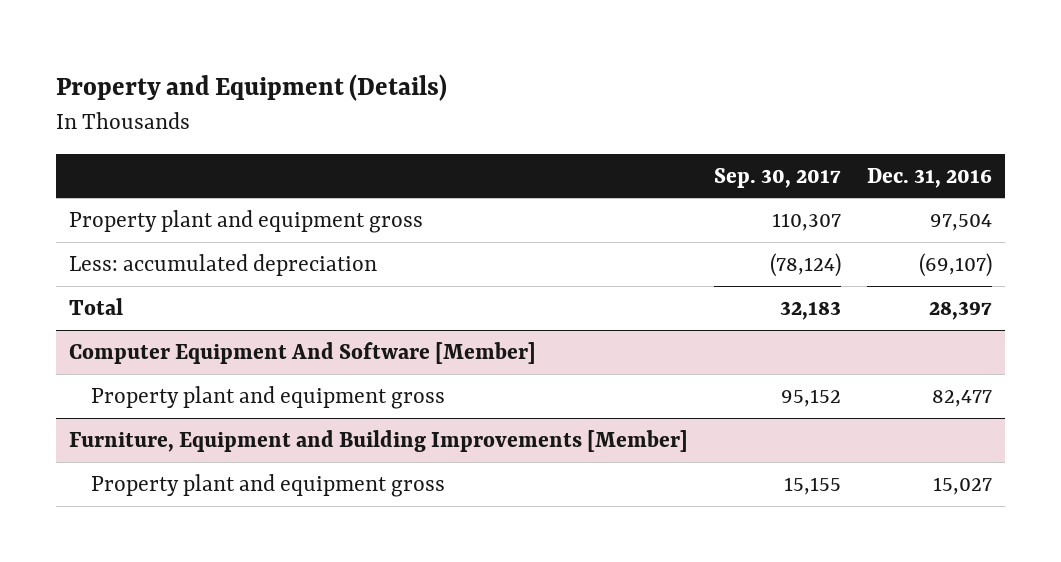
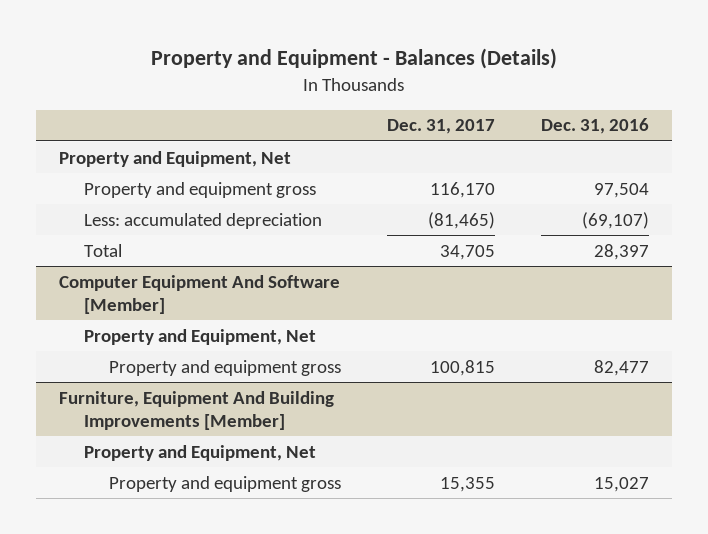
[56,74,448,102] Property and Equipment (Details) -> [150,48,557,70] Property and Equipment - Balances (Details)
[714,167,842,188] Sep. 30, 2017 -> none
none -> [387,119,496,135] Dec. 31, 2017
none -> [58,150,291,167] Property and Equipment, Net
[69,209,424,233] Property plant and equipment gross -> [84,181,317,198] Property and equipment gross
none -> [84,328,317,345] Property and Equipment, Net
[91,385,446,409] Property plant and equipment gross -> [109,359,342,376] Property and equipment gross
[69,429,689,452] Furniture, Equipment and Building Improvements [Member] -> [58,390,334,430] Furniture, Equipment And Building Improvements [Member]
none -> [84,444,317,461] Property and Equipment, Net
[91,473,446,497] Property plant and equipment gross -> [109,475,342,492] Property and equipment gross

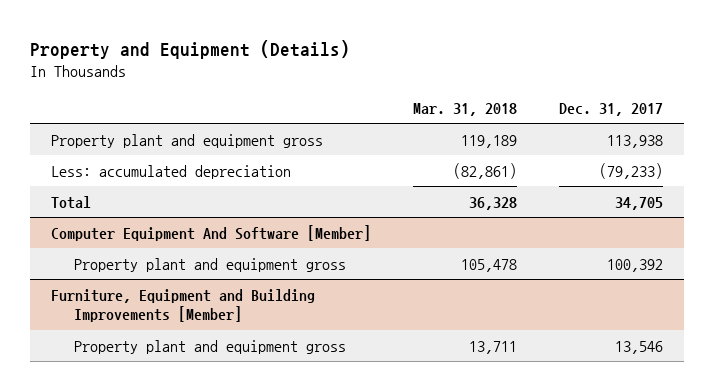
[150,48,557,70] Property and Equipment - Balances (Details) -> [29,39,350,59] Property and Equipment (Details)
[540,118,649,135] Dec. 31, 2016 -> none
none -> [412,102,517,116] Mar. 31, 2018
[58,150,291,167] Property and Equipment, Net -> none
[84,181,317,198] Property and equipment gross -> [50,133,323,148] Property plant and equipment gross
[430,181,496,198] 116,170 -> [607,134,664,148] 113,938
[428,211,496,229] (81,465) -> [599,162,664,179] (79,233)
[84,328,317,345] Property and Equipment, Net -> none
[84,444,317,461] Property and Equipment, Net -> none
[109,359,342,376] Property and equipment gross -> [74,257,347,272] Property plant and equipment gross
[430,359,496,376] 100,815 -> [607,258,664,272] 100,392
[58,390,334,430] Furniture, Equipment And Building Improvements [Member] -> [50,288,315,323] Furniture, Equipment and Building Improvements [Member]
[109,475,342,492] Property and equipment gross -> [74,339,347,354] Property plant and equipment gross
[440,476,496,492] 15,355 -> [615,340,664,354] 13,546

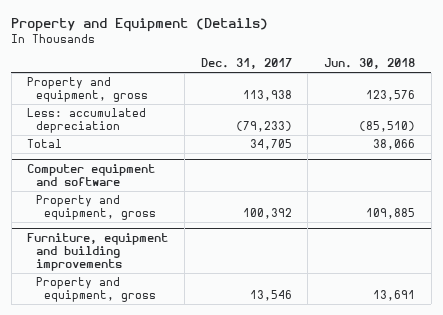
[412,102,517,116] Mar. 31, 2018 -> none
none -> [324,58,416,70] Jun. 30, 2018
[50,133,323,148] Property plant and equipment gross -> [27,77,148,103] Property and equipment, gross
[50,224,371,241] Computer Equipment And Software [Member] -> [27,163,156,186] Computer equipment and software
[74,257,347,272] Property plant and equipment gross -> [35,195,156,221] Property and equipment, gross
[50,288,315,323] Furniture, Equipment and Building Improvements [Member] -> [27,232,169,271] Furniture, equipment and building improvements
[74,339,347,354] Property plant and equipment gross -> [35,277,156,303] Property and equipment, gross

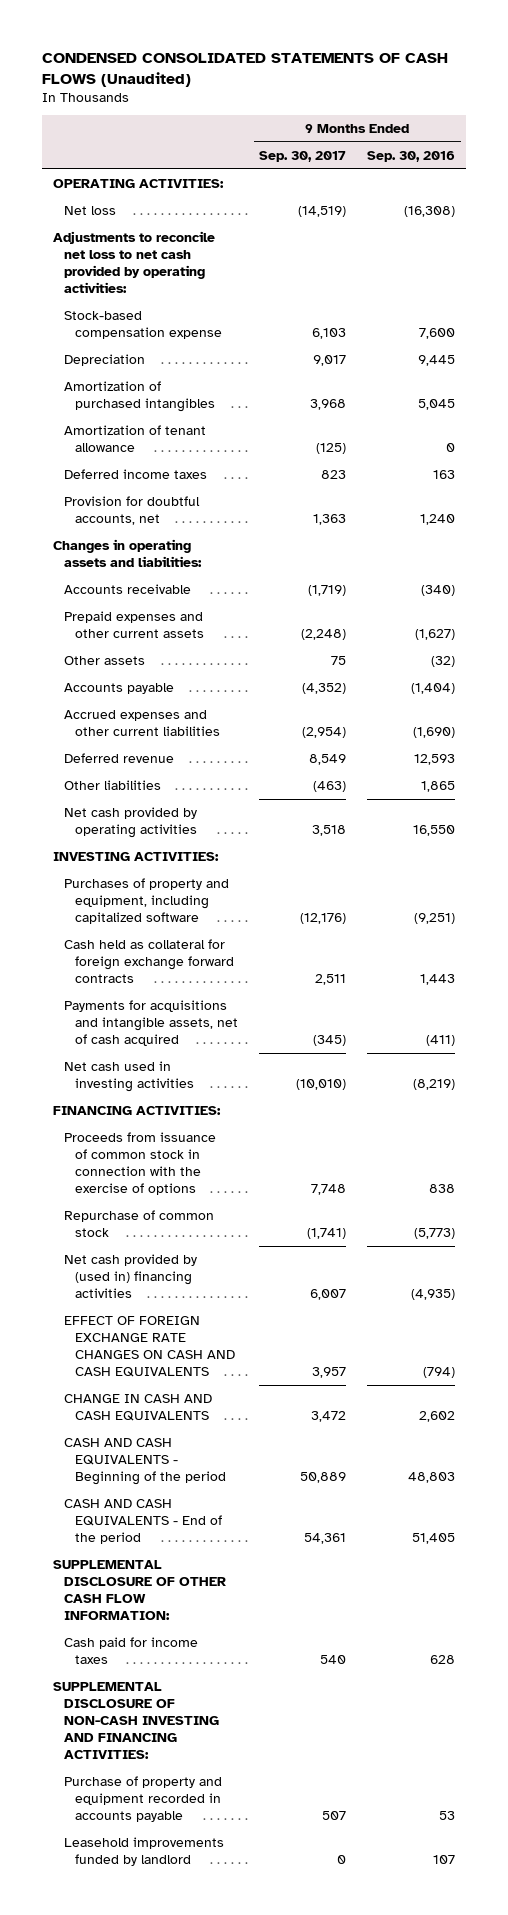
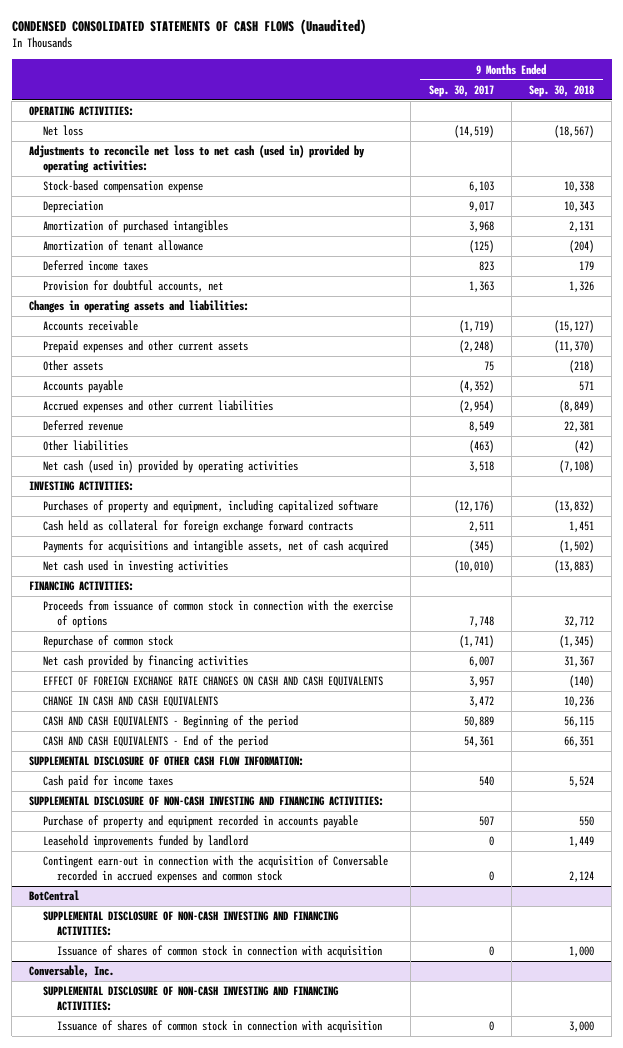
[367,150,456,162] Sep. 30, 2016 -> none
none -> [528,85,594,98] Sep. 30, 2018
[52,230,215,293] Adjustments to reconcile net loss to net cash provided by operating activities: -> [29,145,366,174] Adjustments to reconcile net loss to net cash (used in) provided by operating activities:
[63,806,197,838] Net cash provided by operating activities -> [43,460,299,474] Net cash (used in) provided by operating activities
[63,1253,197,1298] Net cash provided by (used in) financing activities -> [43,655,249,669] Net cash provided by financing activities
none -> [43,855,389,884] Contingent earn-out in connection with the acquisition of Conversable recorded in accrued expenses and common stock
none -> [29,890,80,902] BotCentral
none -> [43,911,340,937] SUPPLEMENTAL DISCLOSURE OF NON-CASH INVESTING AND FINANCING ACTIVITIES:
none -> [57,945,383,959] Issuance of shares of common stock in connection with acquisition
none -> [29,965,115,979] Conversable, Inc.
none -> [43,986,340,1012] SUPPLEMENTAL DISCLOSURE OF NON-CASH INVESTING AND FINANCING ACTIVITIES:
none -> [57,1020,383,1034] Issuance of shares of common stock in connection with acquisition

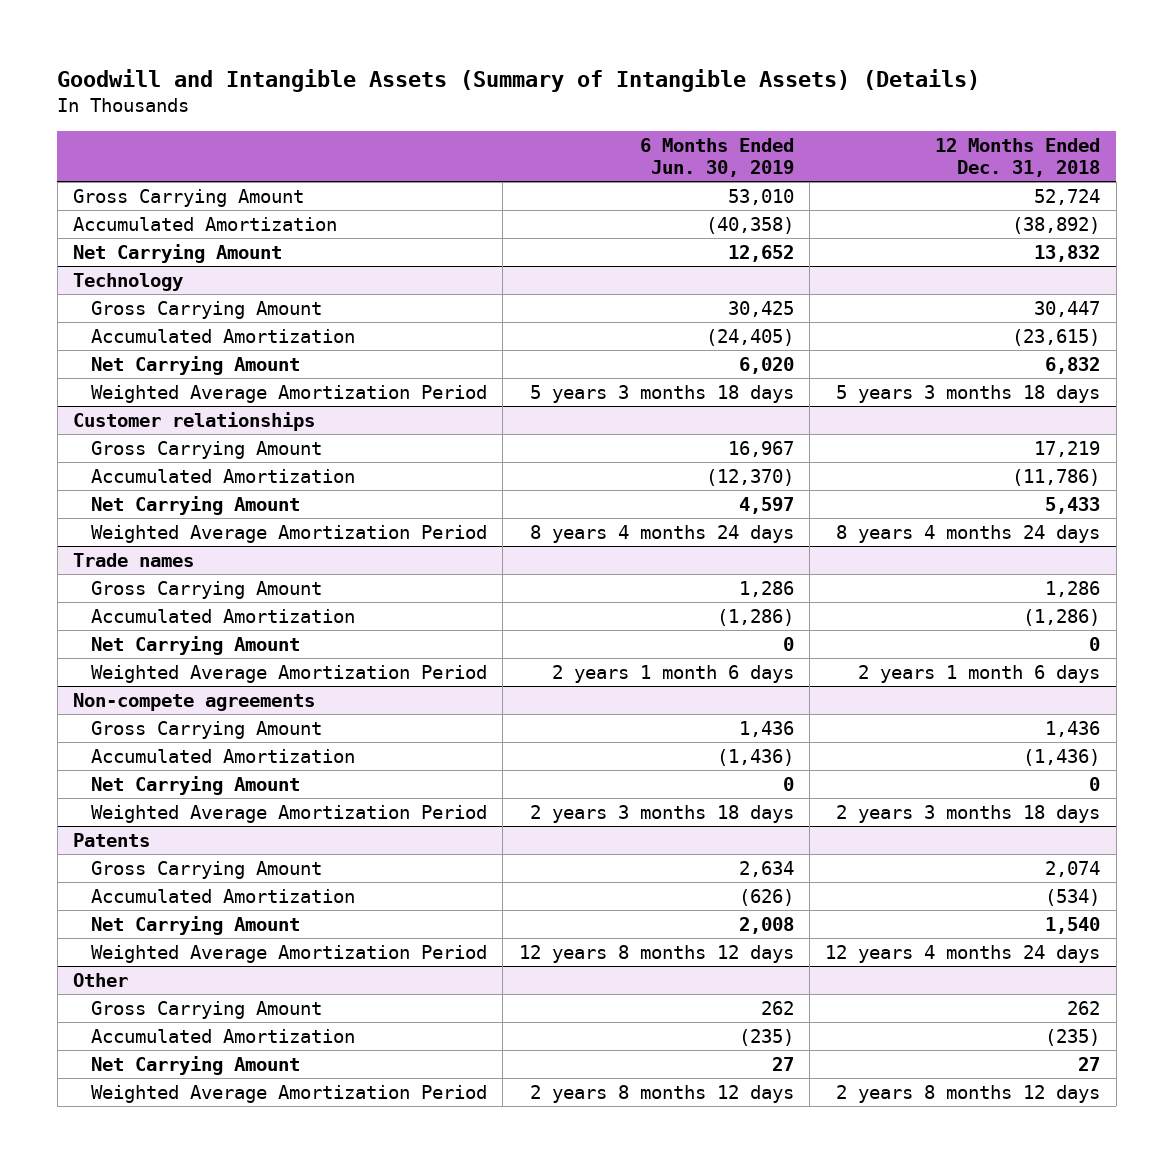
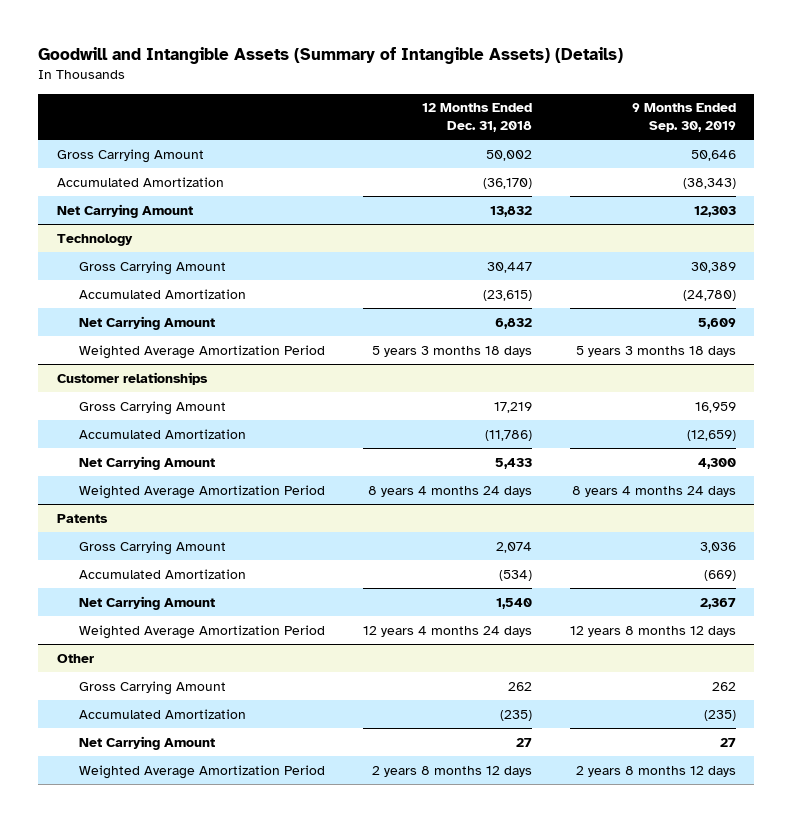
[639,137,794,178] 6 Months Ended Jun. 30, 2019 -> none
none -> [631,103,736,133] 9 Months Ended Sep. 30, 2019
[1034,188,1101,205] 52,724 -> [485,149,532,161] 50,002
[1012,216,1101,234] (38,892) -> [482,177,532,189] (36,170)
[72,552,194,567] Trade names -> none
[90,580,322,599] Gross Carrying Amount -> none
[90,608,355,623] Accumulated Amortization -> none
[90,635,300,655] Net Carrying Amount -> none
[90,664,487,683] Weighted Average Amortization Period -> none
[72,692,315,711] Non-compete agreements -> none
[90,720,322,739] Gross Carrying Amount -> none
[90,748,355,763] Accumulated Amortization -> none
[90,775,300,795] Net Carrying Amount -> none
[90,804,487,823] Weighted Average Amortization Period -> none

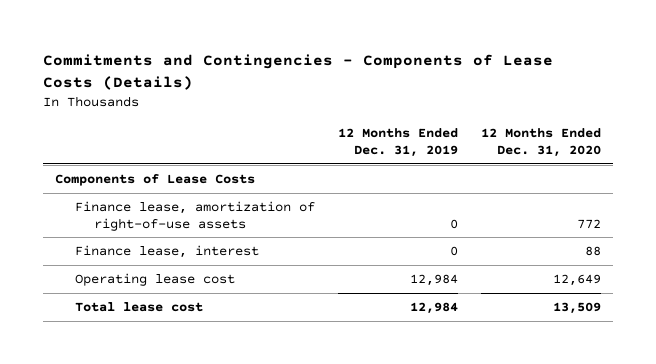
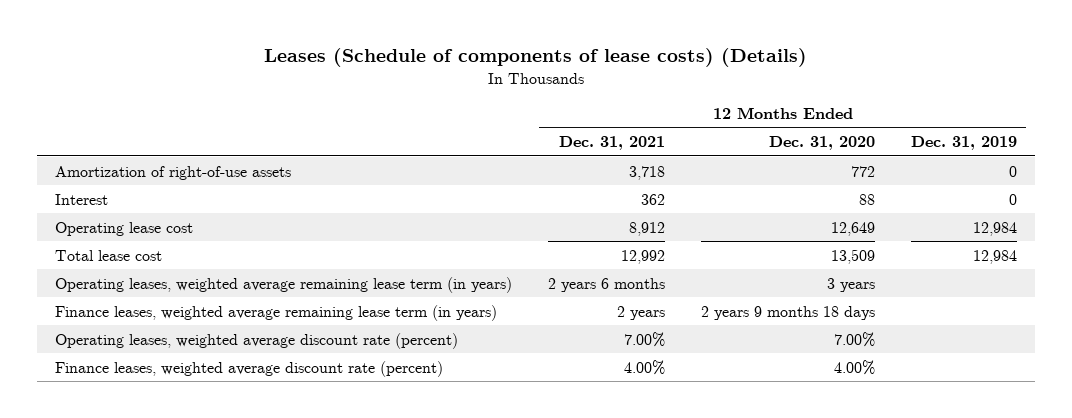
[43,54,554,90] Commitments and Contingencies - Components of Lease Costs (Details) -> [264,48,808,68] Leases (Schedule of components of lease costs) (Details)
none -> [559,136,666,151] Dec. 31, 2021
[55,173,256,186] Components of Lease Costs -> none
[74,200,315,231] Finance lease, amortization of right-of-use assets -> [55,165,292,180] Amortization of right-of-use assets
[74,244,259,258] Finance lease, interest -> [55,193,109,205] Interest
none -> [55,276,513,293] Operating leases, weighted average remaining lease term (in years)
none -> [55,304,498,321] Finance leases, weighted average remaining lease term (in years)
none -> [55,332,459,349] Operating leases, weighted average discount rate (percent)
none -> [55,360,444,377] Finance leases, weighted average discount rate (percent)

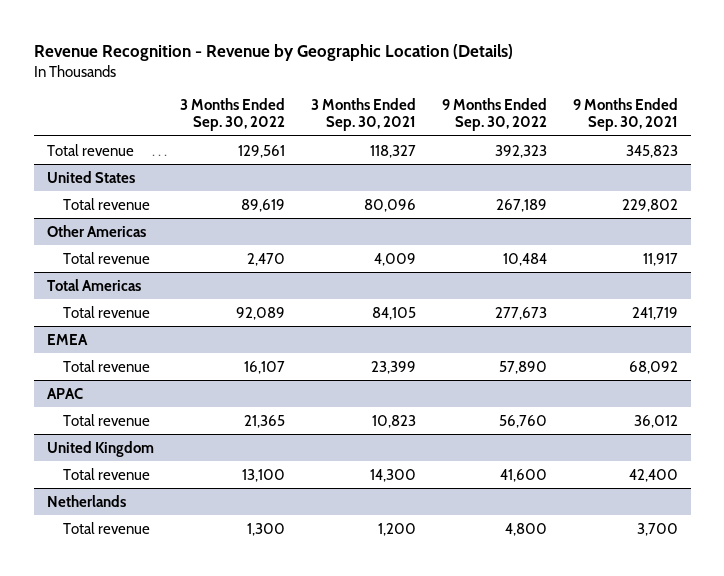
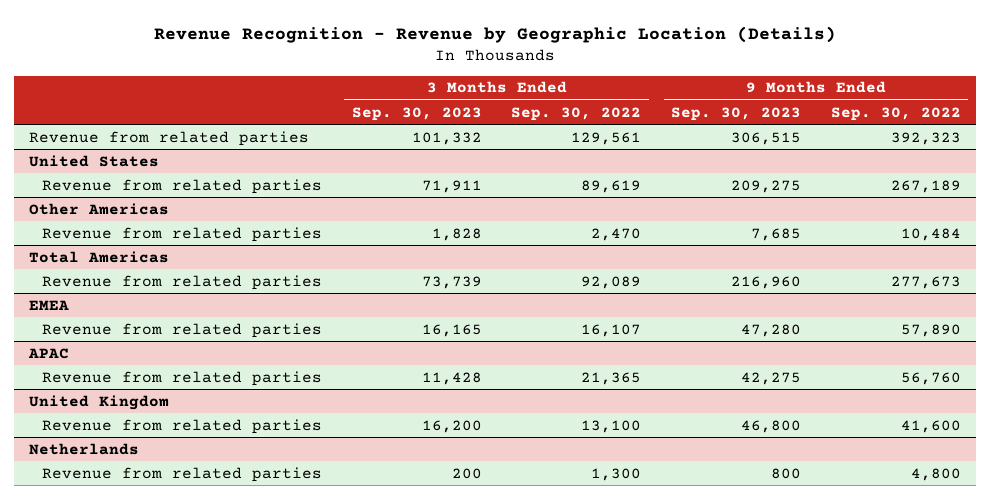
[310,98,416,132] 3 Months Ended Sep. 30, 2021 -> none
[572,98,678,132] 9 Months Ended Sep. 30, 2021 -> none
none -> [351,106,482,121] Sep. 30, 2023
none -> [671,106,802,121] Sep. 30, 2023
[46,143,134,156] Total revenue -> [28,130,309,146] Revenue from related parties
[63,197,151,210] Total revenue -> [42,178,323,194] Revenue from related parties
[63,251,151,264] Total revenue -> [42,226,323,242] Revenue from related parties
[63,305,151,318] Total revenue -> [42,274,323,290] Revenue from related parties
[63,359,151,372] Total revenue -> [42,322,323,338] Revenue from related parties
[63,413,151,426] Total revenue -> [42,370,323,386] Revenue from related parties
[63,467,151,480] Total revenue -> [42,418,323,434] Revenue from related parties
[63,521,151,534] Total revenue -> [42,466,323,482] Revenue from related parties

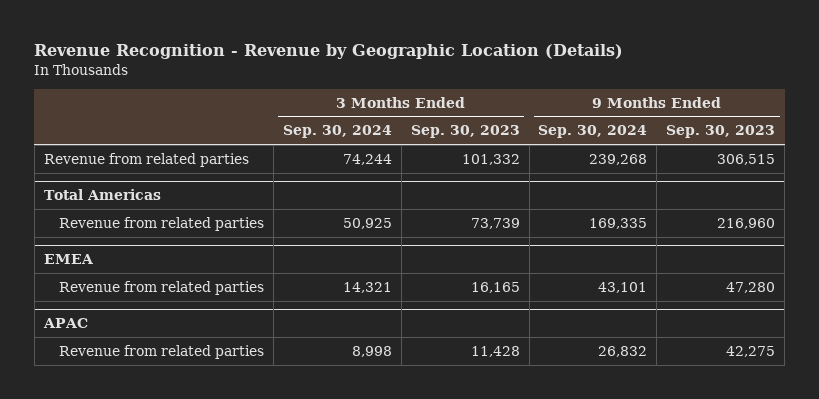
[511,106,642,121] Sep. 30, 2022 -> none
[830,106,961,121] Sep. 30, 2022 -> none
none -> [282,125,392,139] Sep. 30, 2024
none -> [538,125,648,139] Sep. 30, 2024
[28,154,159,167] United States -> none
[42,178,323,194] Revenue from related parties -> none
[28,202,169,215] Other Americas -> none
[42,226,323,242] Revenue from related parties -> none
[28,394,169,410] United Kingdom -> none
[42,418,323,434] Revenue from related parties -> none
[28,442,139,455] Netherlands -> none
[42,466,323,482] Revenue from related parties -> none

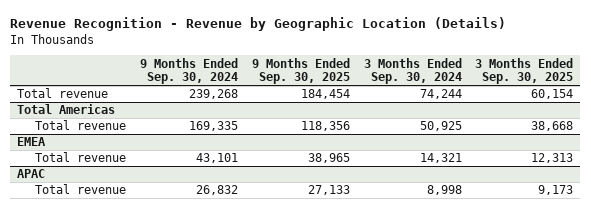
[410,125,520,139] Sep. 30, 2023 -> none
[666,125,776,139] Sep. 30, 2023 -> none
none -> [251,57,350,85] 9 Months Ended Sep. 30, 2025
none -> [475,57,574,85] 3 Months Ended Sep. 30, 2025
[43,152,249,167] Revenue from related parties -> [17,88,109,99] Total revenue
[58,216,264,231] Revenue from related parties -> [35,120,127,131] Total revenue
[58,280,264,295] Revenue from related parties -> [35,152,127,163] Total revenue
[58,344,264,359] Revenue from related parties -> [35,184,127,195] Total revenue

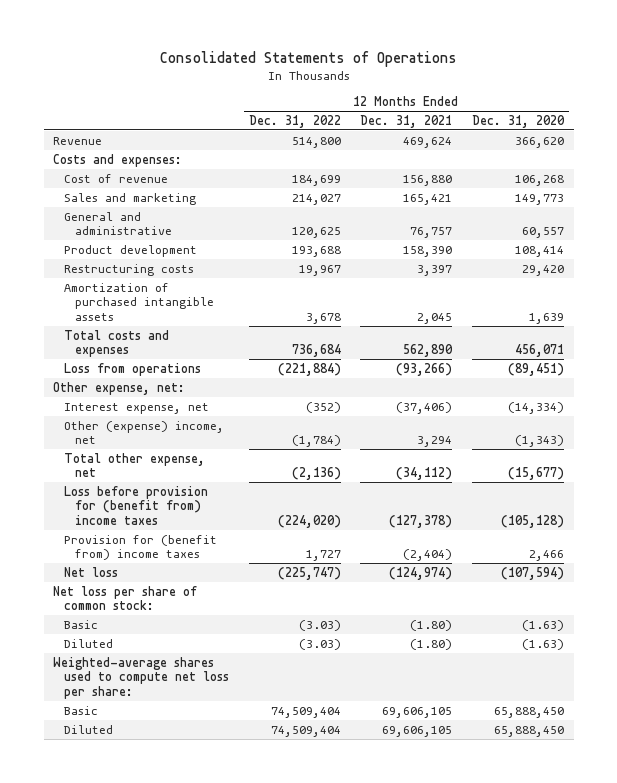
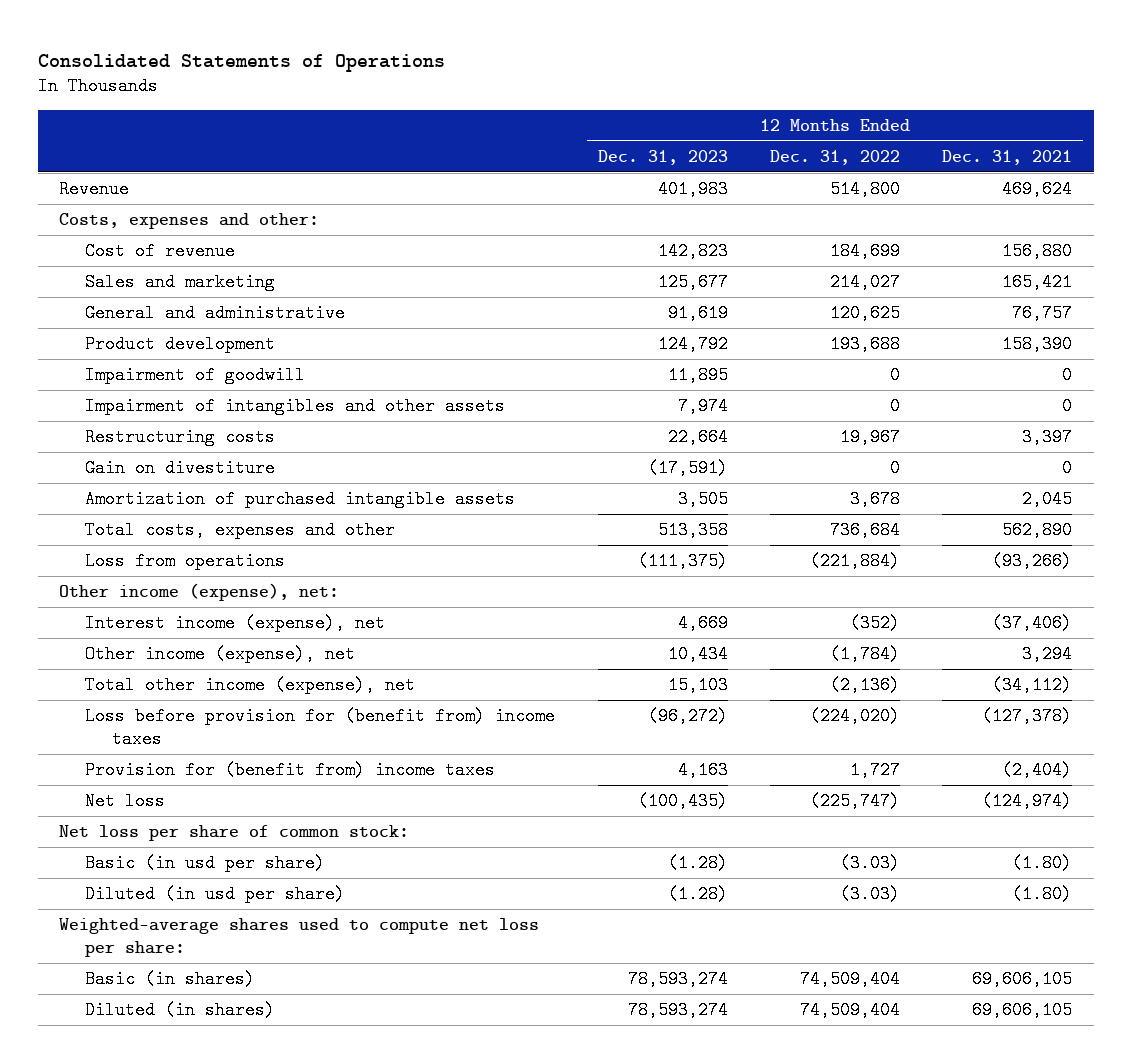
[471,114,565,128] Dec. 31, 2020 -> none
none -> [597,149,728,165] Dec. 31, 2023
[53,153,183,167] Costs and expenses: -> [59,213,320,230] Costs, expenses and other:
none -> [85,366,306,385] Impairment of goodwill
none -> [85,397,506,416] Impairment of intangibles and other assets
none -> [85,459,276,478] Gain on divestiture
[64,329,170,358] Total costs and expenses -> [85,521,396,540] Total costs, expenses and other
[53,381,186,395] Other expense, net: -> [59,583,340,602] Other income (expense), net:
[64,402,210,414] Interest expense, net -> [85,614,386,633] Interest income (expense), net
[64,420,225,445] Other (expense) income, net -> [85,645,356,664] Other income (expense), net
[64,452,206,478] Total other expense, net -> [85,676,416,695] Total other income (expense), net
[64,619,99,629] Basic -> [85,854,326,873] Basic (in usd per share)
[64,638,114,648] Diluted -> [85,885,346,904] Diluted (in usd per share)
[64,705,99,715] Basic -> [85,970,256,989] Basic (in shares)
[64,724,114,734] Diluted -> [85,1001,276,1020] Diluted (in shares)

